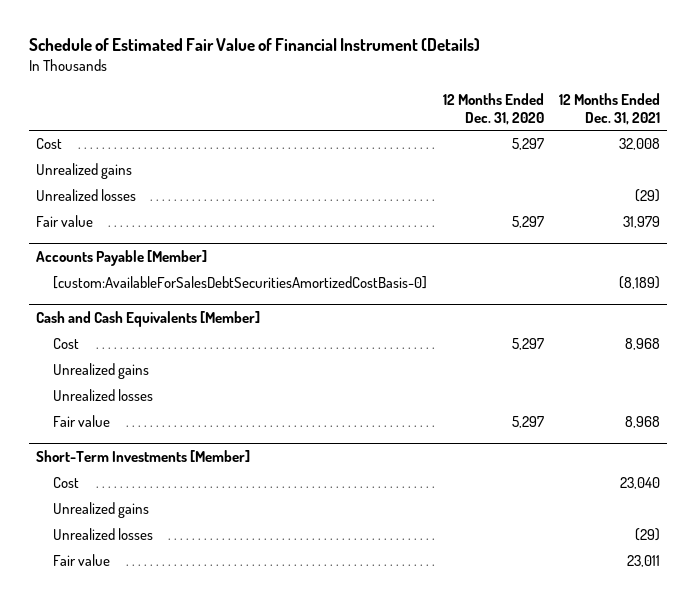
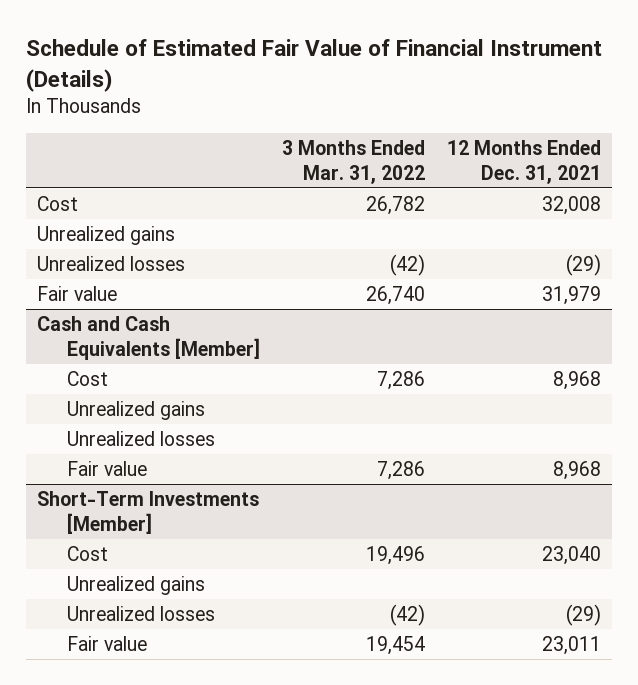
[442,92,544,125] 12 Months Ended Dec. 31, 2020 -> none
none -> [282,140,426,184] 3 Months Ended Mar. 31, 2022
[36,250,208,267] Accounts Payable [Member] -> none
[53,276,428,290] [custom:AvailableForSalesDebtSecuritiesAmortizedCostBasis-0] -> none

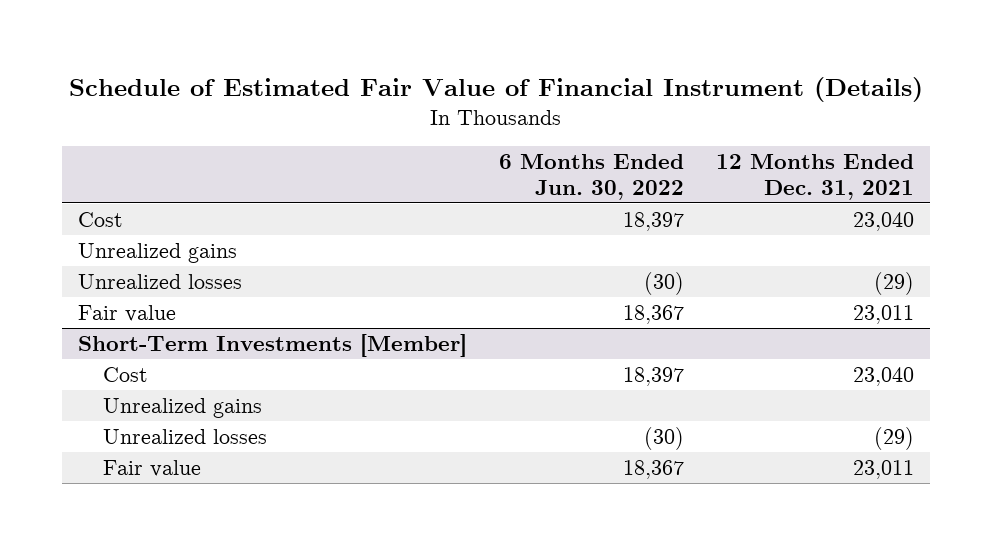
[282,140,426,184] 3 Months Ended Mar. 31, 2022 -> none
none -> [499,154,685,200] 6 Months Ended Jun. 30, 2022
[541,196,601,216] 32,008 -> [852,211,914,231] 23,040
[36,316,261,360] Cash and Cash Equivalents [Member] -> none
[67,371,109,387] Cost -> none
[67,401,206,421] Unrealized gains -> none
[67,431,216,447] Unrealized losses -> none
[67,461,148,477] Fair value -> none
[541,286,601,306] 31,979 -> [852,304,914,324] 23,011

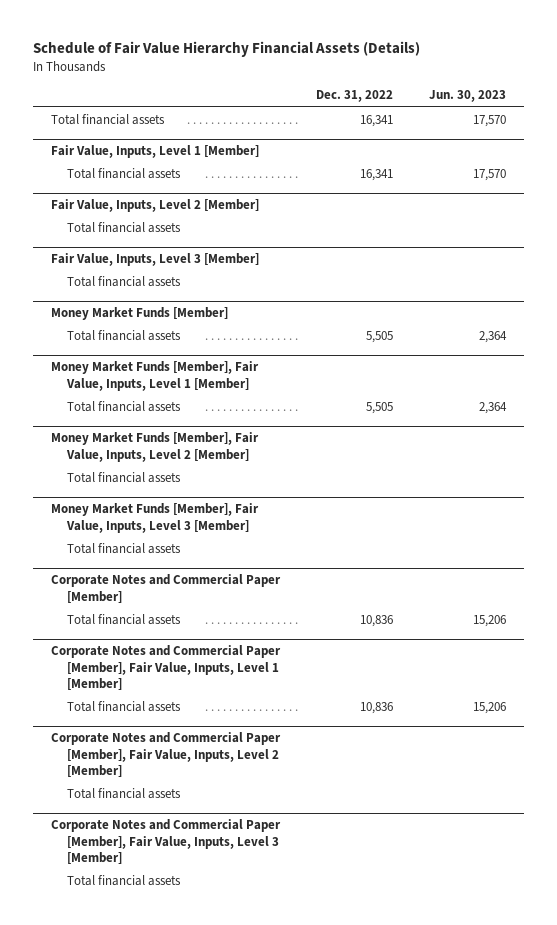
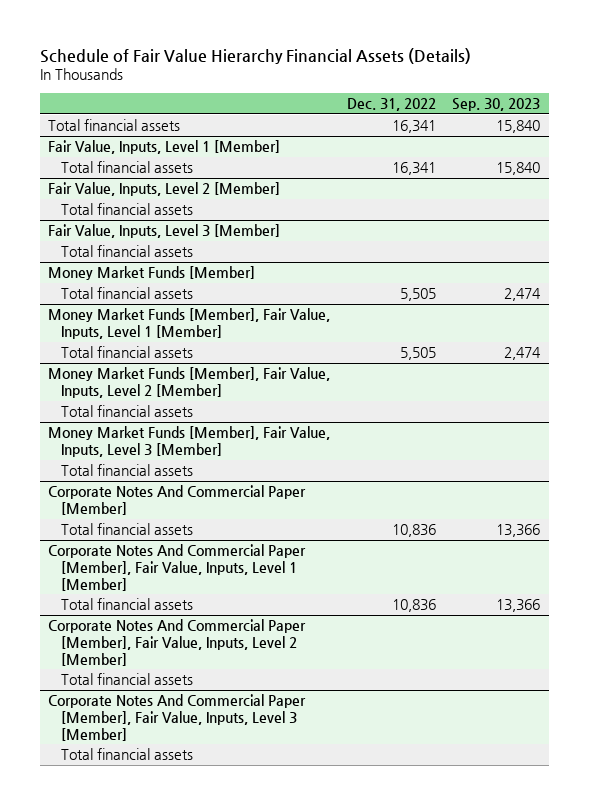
[429,90,507,103] Jun. 30, 2023 -> none
none -> [452,98,541,112] Sep. 30, 2023
[50,574,281,603] Corporate Notes and Commercial Paper [Member] -> [48,485,307,515] Corporate Notes And Commercial Paper [Member]
[50,645,281,691] Corporate Notes and Commercial Paper [Member], Fair Value, Inputs, Level 1 [Member] -> [48,544,307,591] Corporate Notes And Commercial Paper [Member], Fair Value, Inputs, Level 1 [Member]
[50,732,281,778] Corporate Notes and Commercial Paper [Member], Fair Value, Inputs, Level 2 [Member] -> [48,619,307,666] Corporate Notes And Commercial Paper [Member], Fair Value, Inputs, Level 2 [Member]
[50,819,281,865] Corporate Notes and Commercial Paper [Member], Fair Value, Inputs, Level 3 [Member] -> [48,694,307,741] Corporate Notes And Commercial Paper [Member], Fair Value, Inputs, Level 3 [Member]

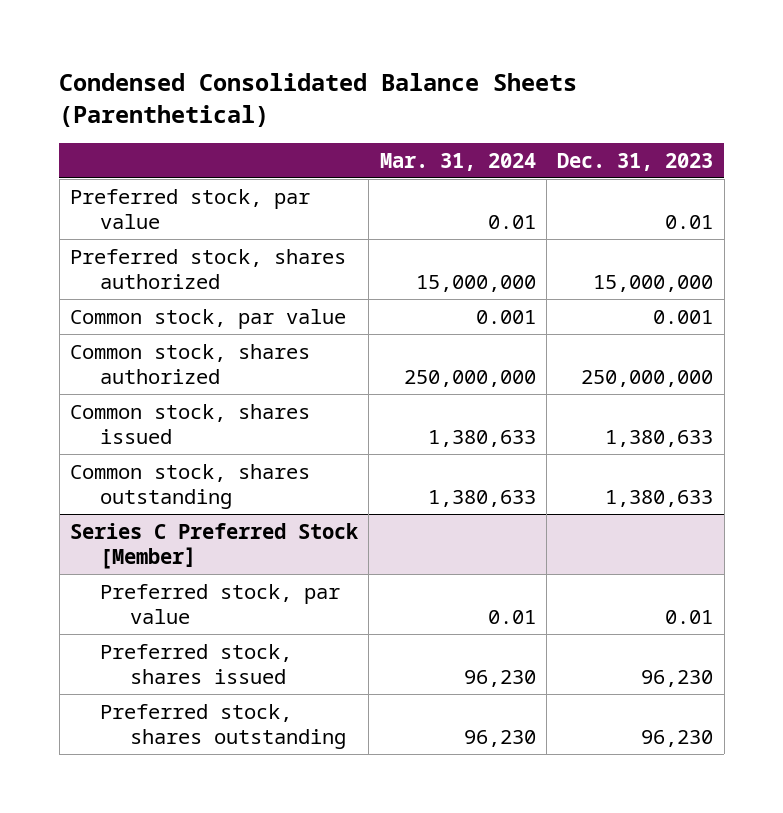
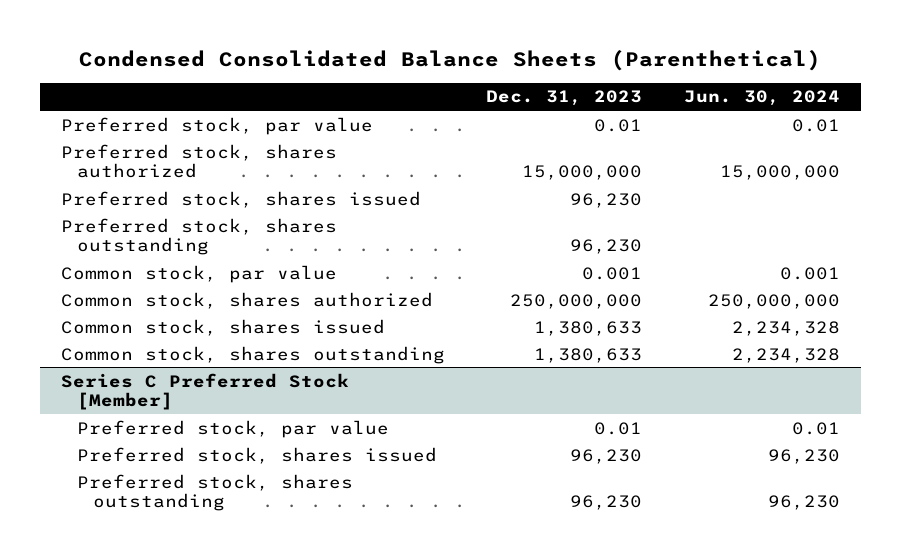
[379,152,536,171] Mar. 31, 2024 -> none
none -> [683,90,840,107] Jun. 30, 2024
none -> [60,190,421,208] Preferred stock, shares issued
none -> [60,217,337,256] Preferred stock, shares outstanding

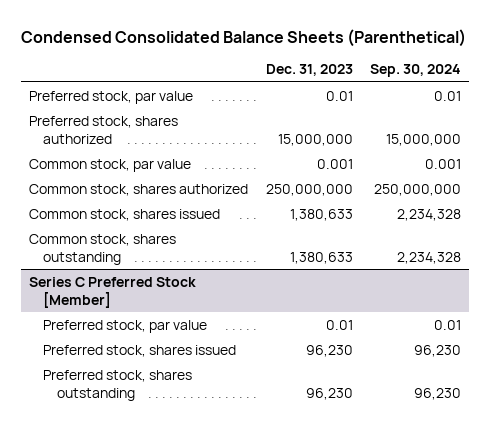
[683,90,840,107] Jun. 30, 2024 -> none
none -> [369,64,461,78] Sep. 30, 2024
[60,190,421,208] Preferred stock, shares issued -> none
[60,217,337,256] Preferred stock, shares outstanding -> none

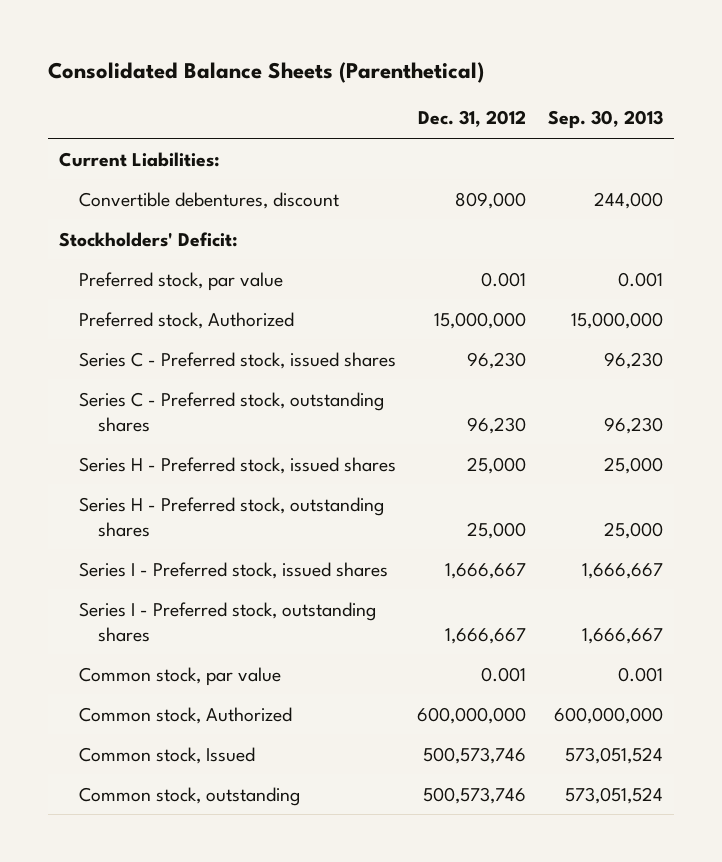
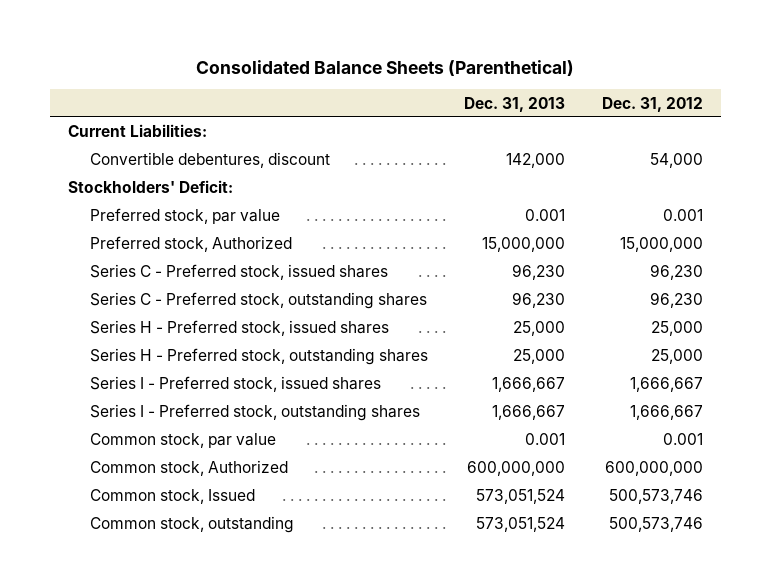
[547,110,663,130] Sep. 30, 2013 -> none
none -> [464,96,566,112] Dec. 31, 2013
[455,191,527,209] 809,000 -> [649,153,703,169] 54,000

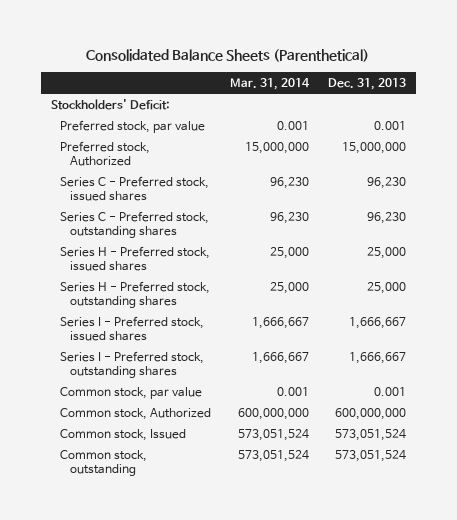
[601,96,703,112] Dec. 31, 2012 -> none
none -> [230,77,311,90] Mar. 31, 2014
[68,124,208,138] Current Liabilities: -> none
[90,152,331,169] Convertible debentures, discount -> none

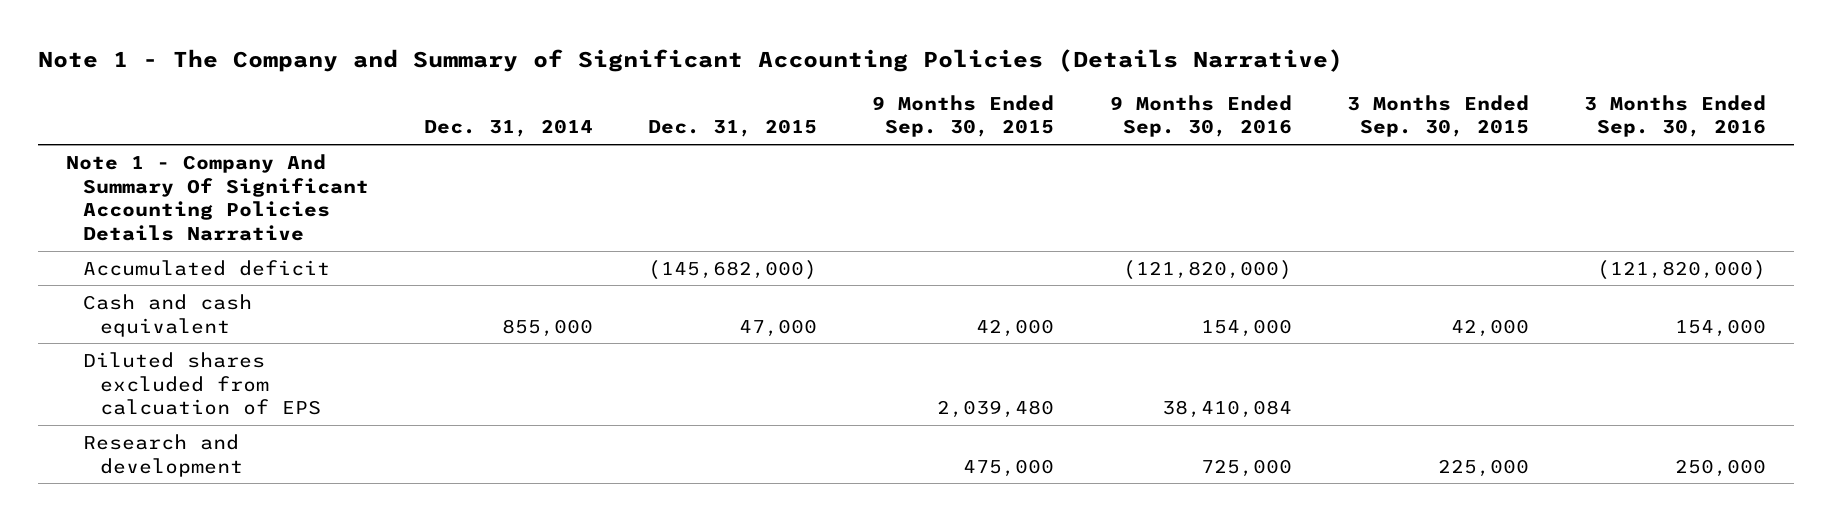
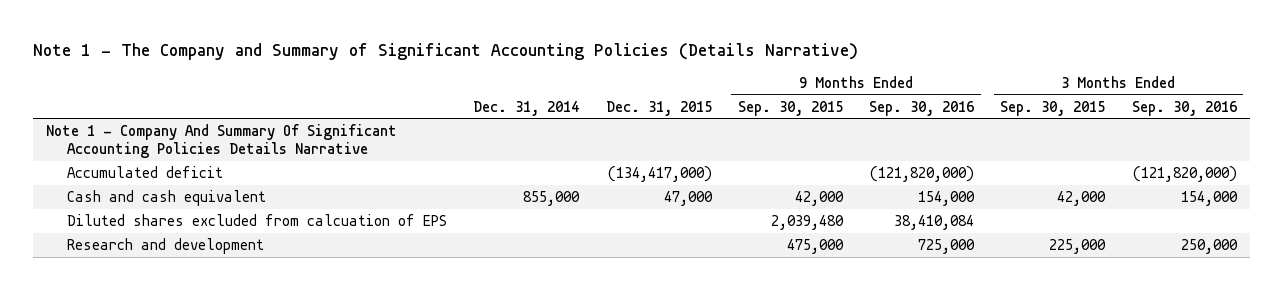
[648,259,818,280] (145,682,000) -> [607,165,712,182] (134,417,000)

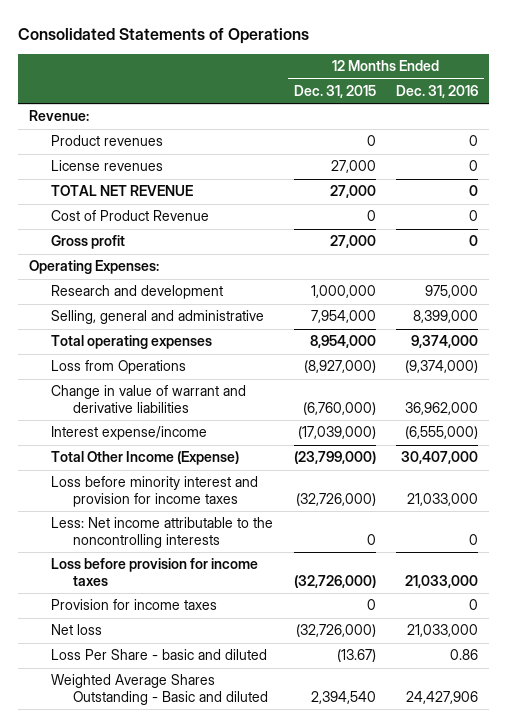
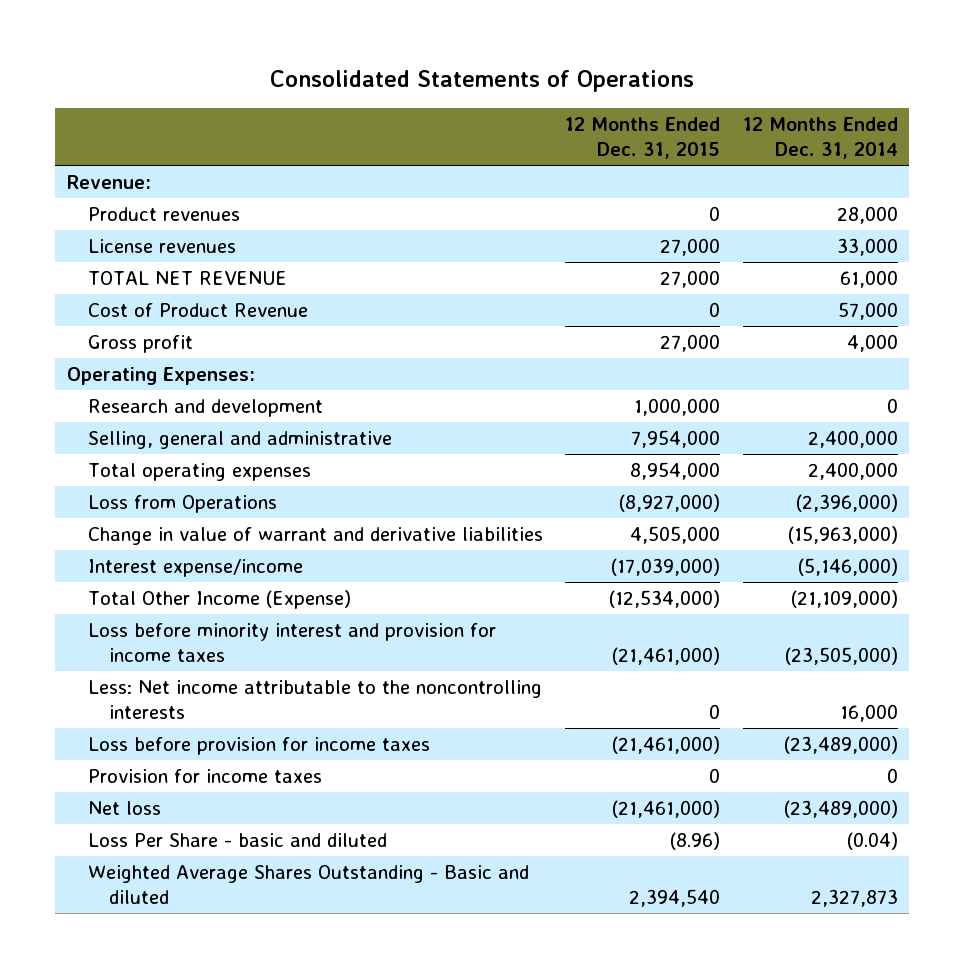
[396,85,479,99] Dec. 31, 2016 -> none
none -> [742,117,898,160] 12 Months Ended Dec. 31, 2014
[302,401,376,415] (6,760,000) -> [630,526,721,545] 4,505,000
[293,451,376,465] (23,799,000) -> [609,590,721,609] (12,534,000)
[295,492,376,506] (32,726,000) -> [612,647,721,666] (21,461,000)
[293,574,376,588] (32,726,000) -> [612,736,721,755] (21,461,000)
[295,624,376,638] (32,726,000) -> [612,800,721,819] (21,461,000)
[336,649,376,663] (13.67) -> [670,832,721,851] (8.96)

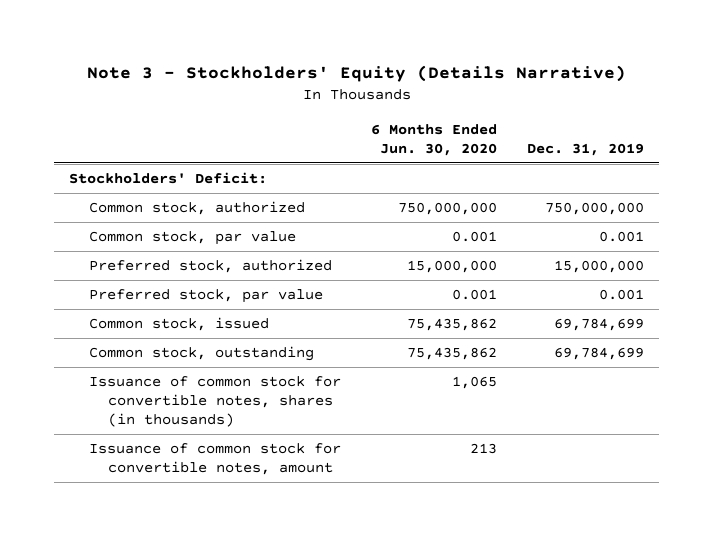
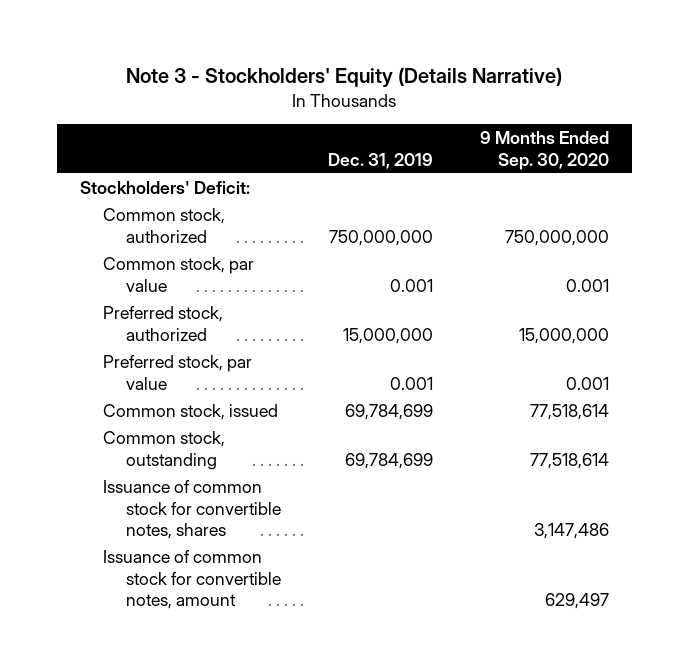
[370,123,497,157] 6 Months Ended Jun. 30, 2020 -> none
none -> [479,130,609,170] 9 Months Ended Sep. 30, 2020
[88,375,341,428] Issuance of common stock for convertible notes, shares (in thousands) -> [102,479,281,540] Issuance of common stock for convertible notes, shares

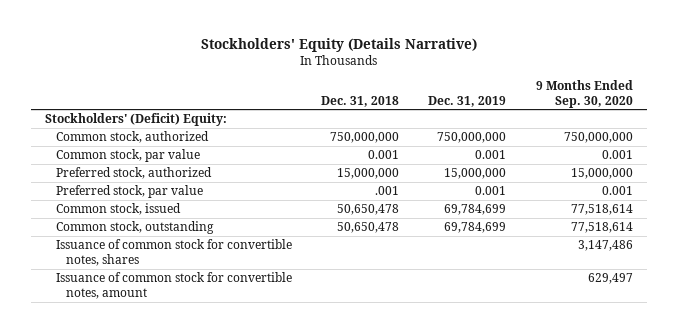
[126,67,563,89] Note 3 - Stockholders' Equity (Details Narrative) -> [201,38,478,53] Stockholders' Equity (Details Narrative)
none -> [320,95,399,107] Dec. 31, 2018
[79,180,250,194] Stockholders' Deficit: -> [45,113,228,127] Stockholders' (Deficit) Equity:

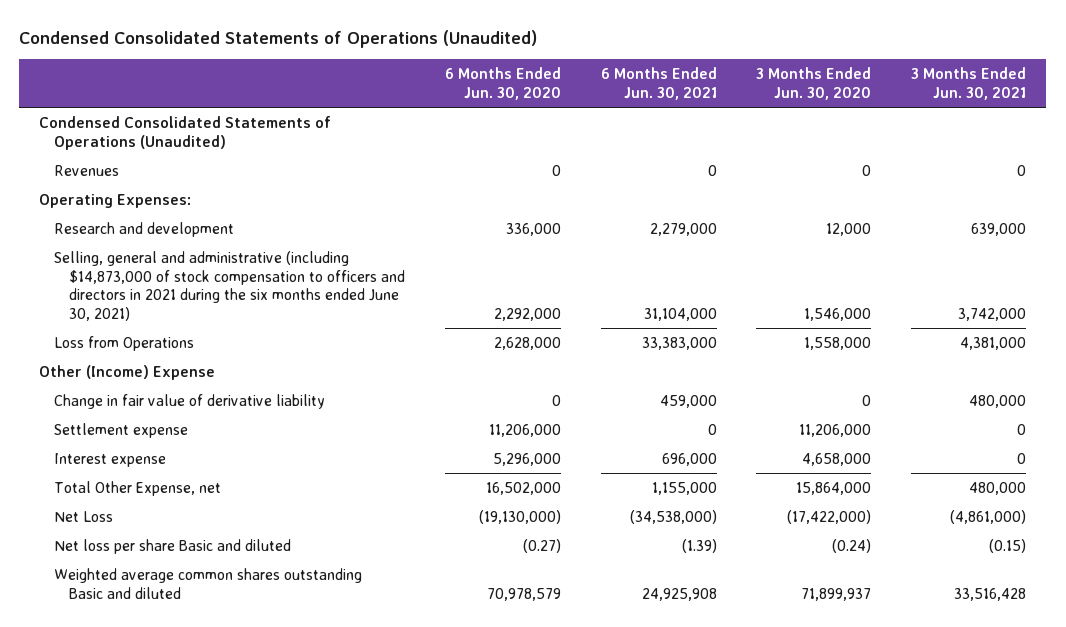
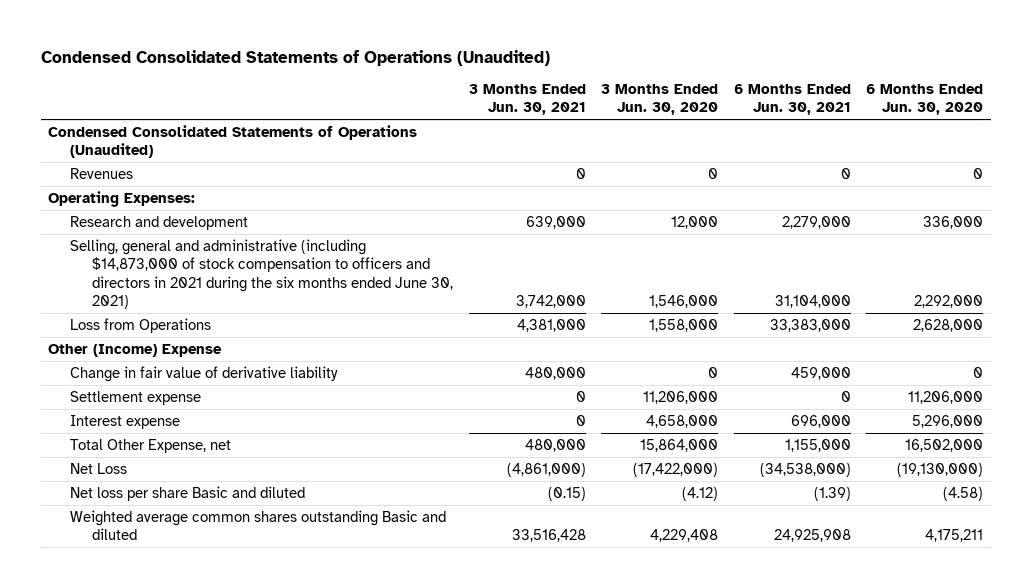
[522,538,561,553] (0.27) -> [943,486,984,501] (4.58)
[832,538,872,553] (0.24) -> [682,486,719,501] (4.12)
[486,587,561,601] 70,978,579 -> [925,529,984,543] 4,175,211
[801,587,872,601] 71,899,937 -> [650,529,719,543] 4,229,408

